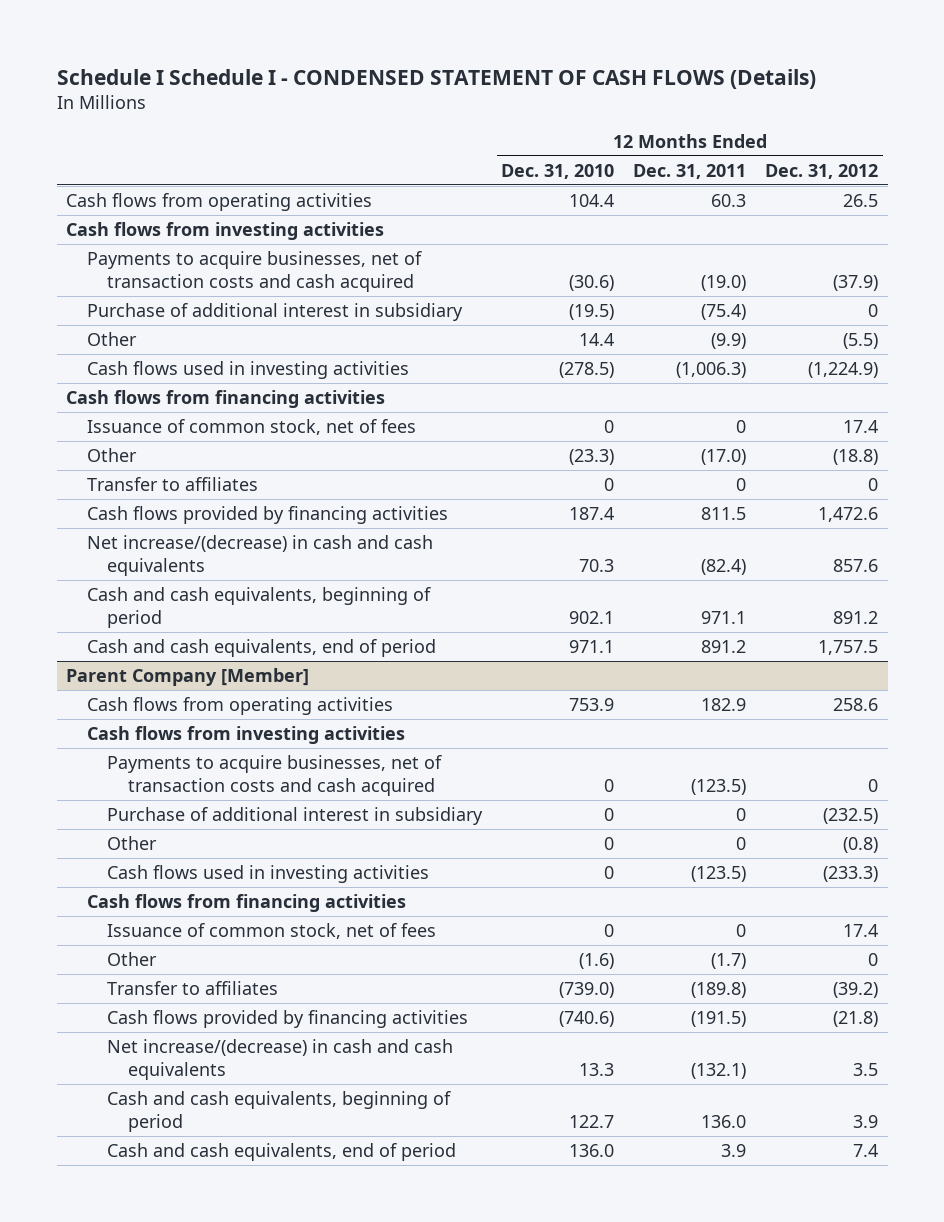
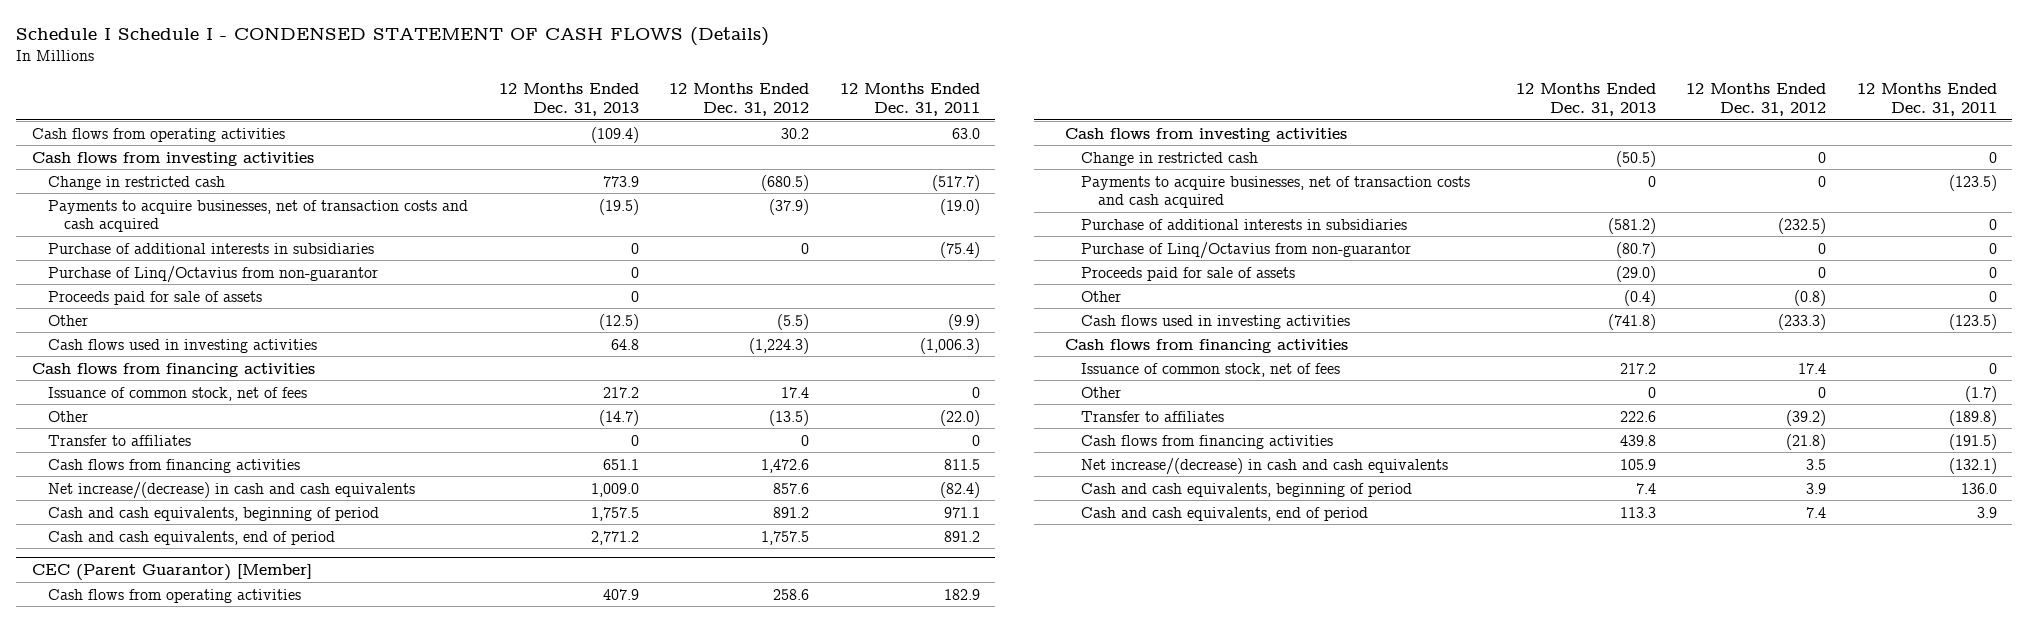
[501,163,615,179] Dec. 31, 2010 -> none
none -> [498,83,639,117] 12 Months Ended Dec. 31, 2013
[711,193,747,207] 60.3 -> [951,127,980,139] 63.0
[843,193,879,207] 26.5 -> [781,127,810,139] 30.2
none -> [47,175,225,190] Change in restricted cash
[86,302,463,321] Purchase of additional interest in subsidiary -> [47,242,374,254] Purchase of additional interests in subsidiaries
none -> [47,265,378,283] Purchase of Linq/Octavius from non-guarantor
none -> [47,290,262,305] Proceeds paid for sale of assets
[808,361,879,378] (1,224.9) -> [749,337,810,354] (1,224.3)
[701,448,747,465] (17.0) -> [939,409,980,426] (22.0)
[833,448,879,465] (18.8) -> [769,409,810,426] (13.5)
[86,505,448,524] Cash flows provided by financing activities -> [47,458,300,473] Cash flows from financing activities
[66,667,310,686] Parent Company [Member] -> none
none -> [31,563,312,581] CEC (Parent Guarantor) [Member]
none -> [1081,151,1259,166] Change in restricted cash
[107,806,484,825] Purchase of additional interest in subsidiary -> [1081,218,1408,230] Purchase of additional interests in subsidiaries
none -> [1081,241,1412,259] Purchase of Linq/Octavius from non-guarantor
none -> [1081,266,1296,281] Proceeds paid for sale of assets
[107,1009,469,1028] Cash flows provided by financing activities -> [1081,434,1334,449] Cash flows from financing activities

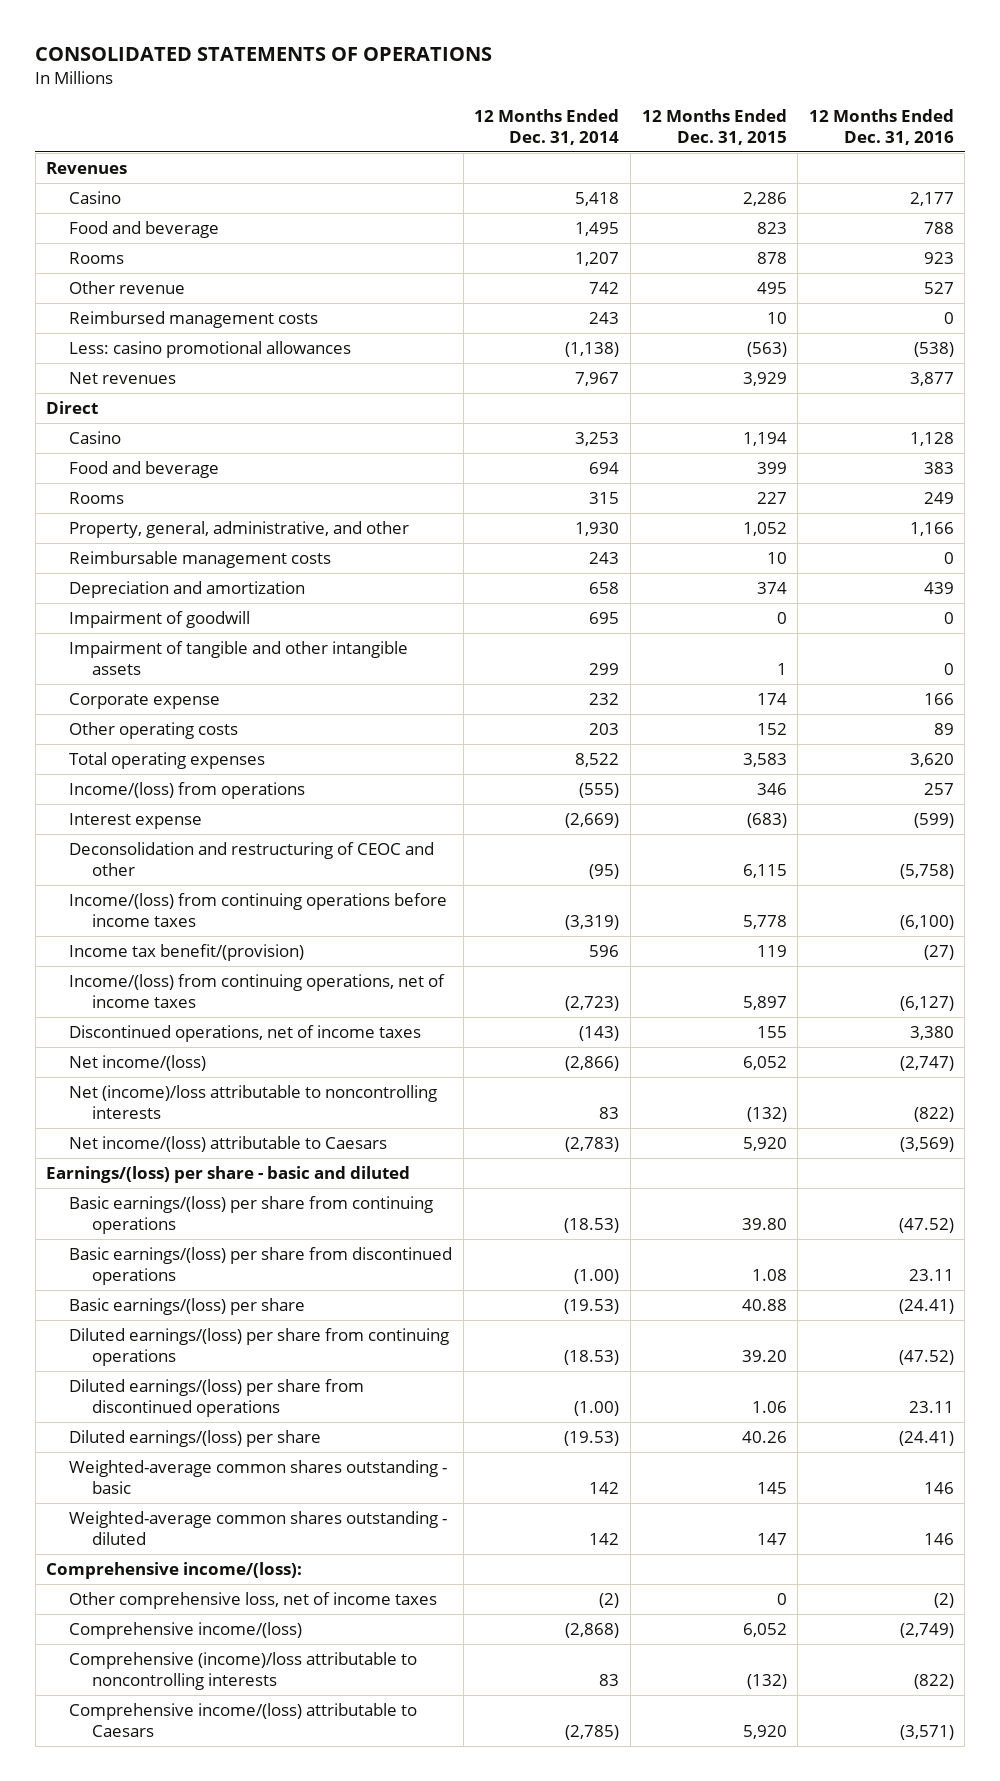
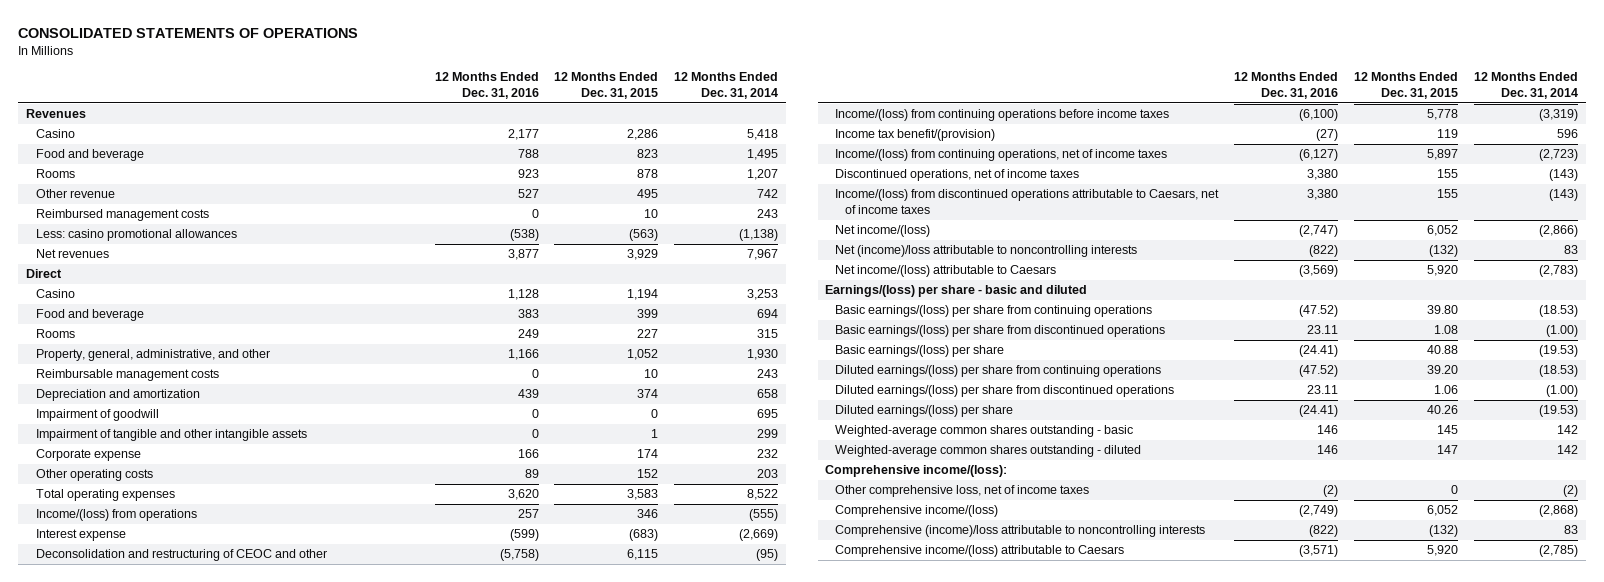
none -> [835,189,1220,215] Income/(loss) from discontinued operations attributable to Caesars, net of income taxes

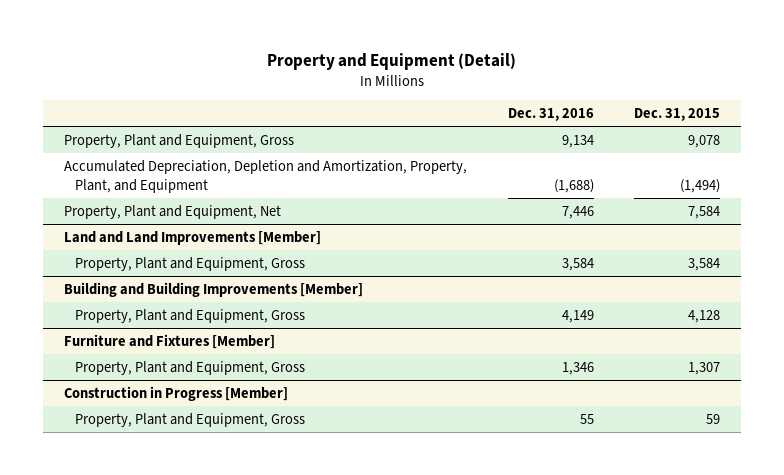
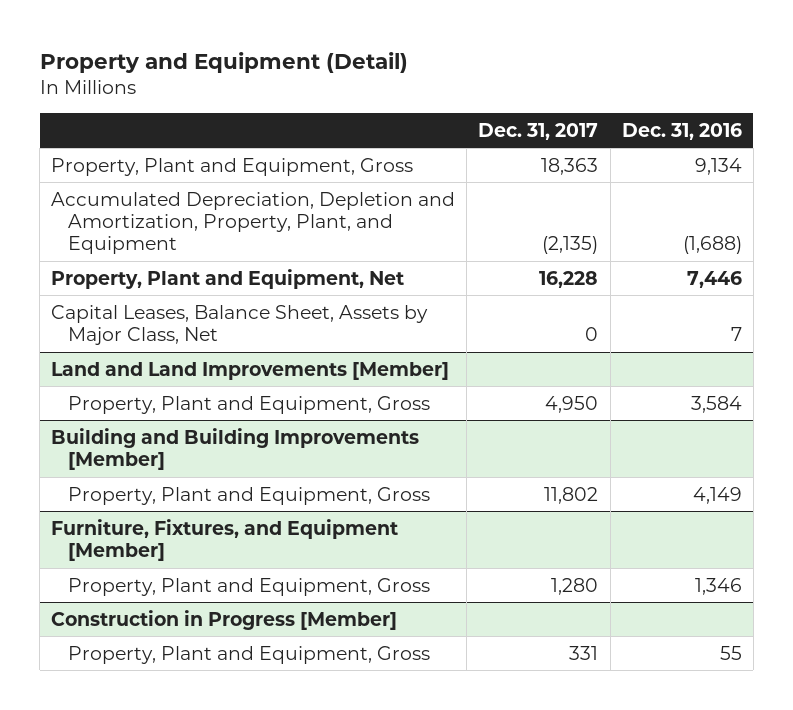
[634,108,721,122] Dec. 31, 2015 -> none
none -> [478,122,599,140] Dec. 31, 2017
none -> [51,304,429,346] Capital Leases, Balance Sheet, Assets by Major Class, Net
[63,333,275,349] Furniture and Fixtures [Member] -> [51,518,399,562] Furniture, Fixtures, and Equipment [Member]

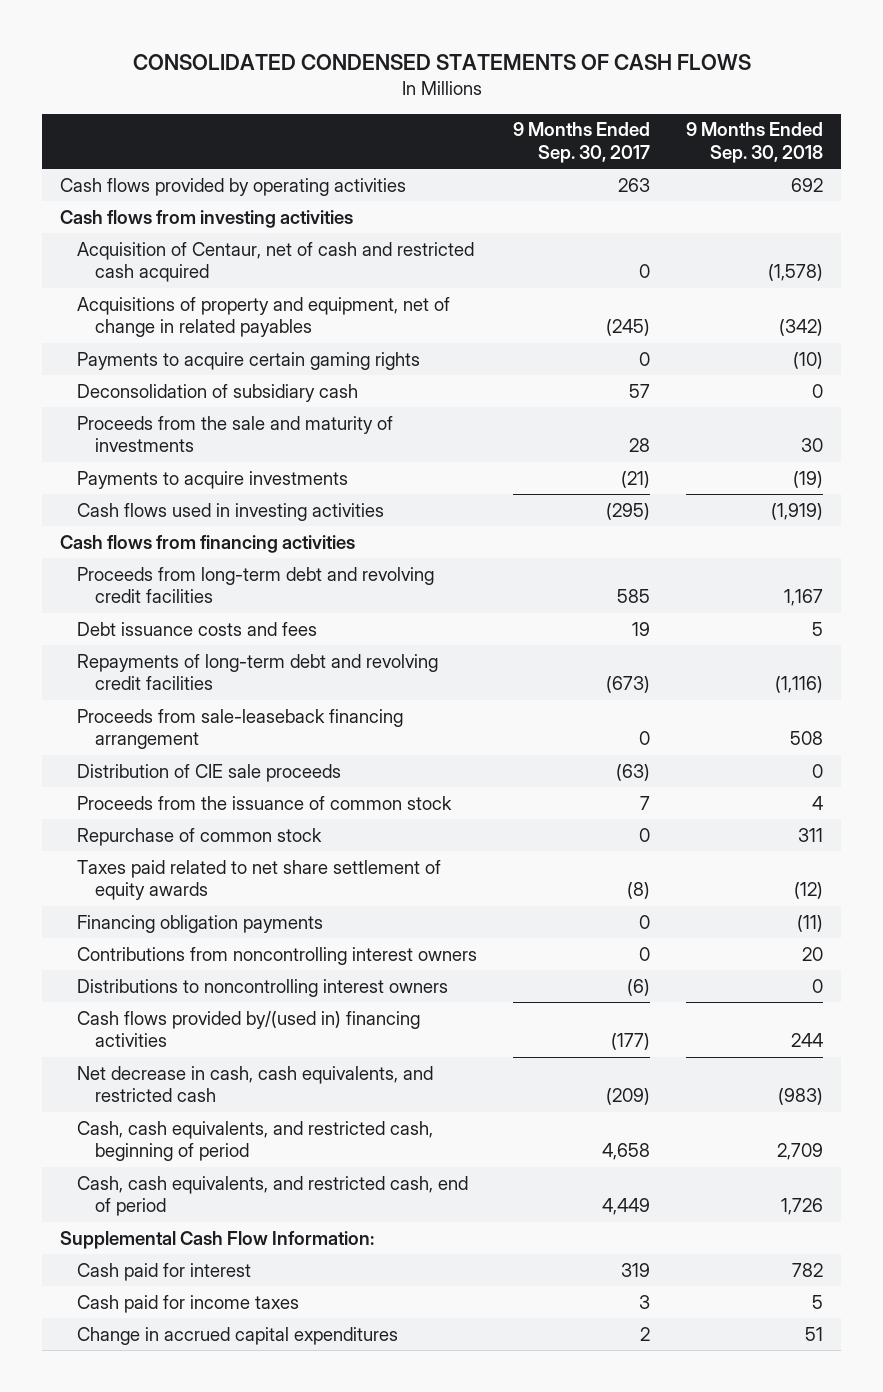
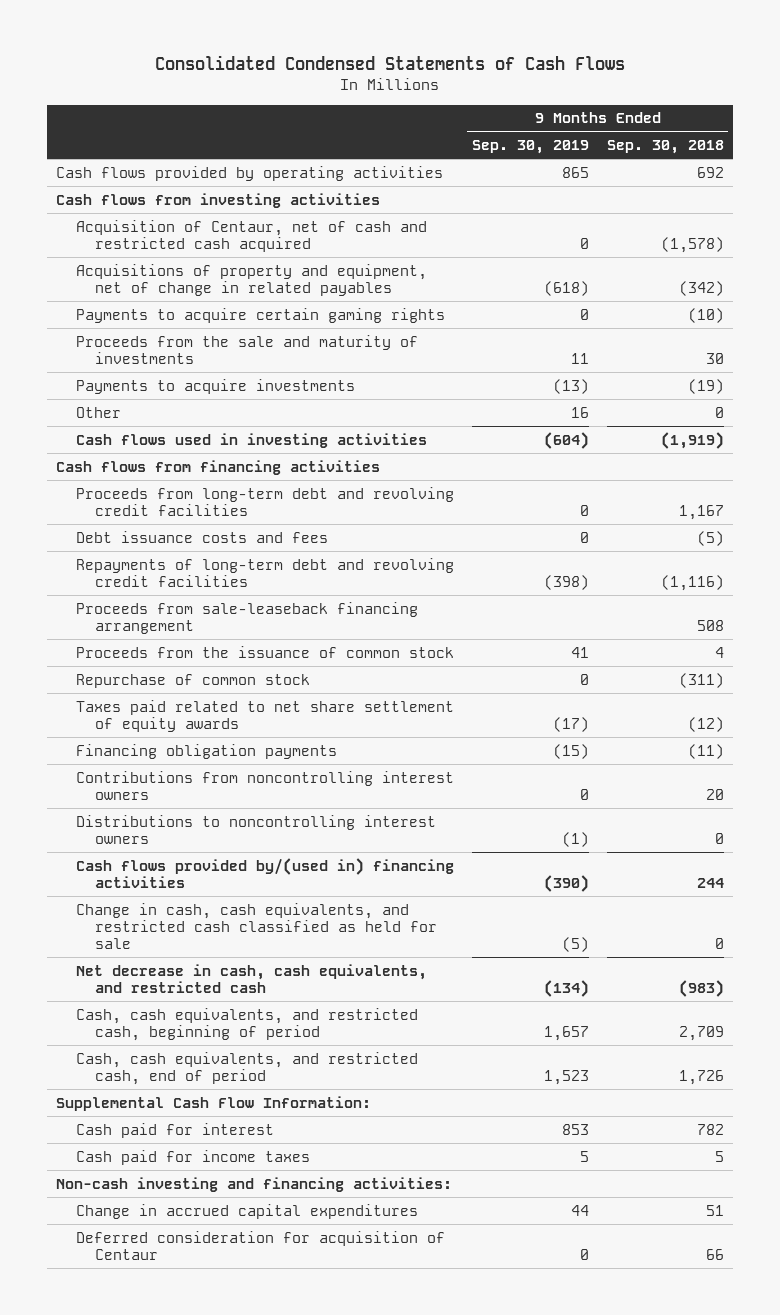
[132,54,751,71] CONSOLIDATED CONDENSED STATEMENTS OF CASH FLOWS -> [154,54,625,70] Consolidated Condensed Statements of Cash Flows
[513,122,651,163] 9 Months Ended Sep. 30, 2017 -> none
none -> [471,140,589,155] Sep. 30, 2019
[77,383,359,402] Deconsolidation of subsidiary cash -> none
none -> [75,406,121,418] Other
[812,621,824,636] 5 -> [696,530,724,546] (5)
[77,763,342,782] Distribution of CIE sale proceeds -> none
[798,827,824,842] 311 -> [678,672,724,688] (311)
none -> [75,902,438,949] Change in cash, cash equivalents, and restricted cash classified as held for sale
none -> [56,1176,453,1192] Non-cash investing and financing activities:
none -> [75,1230,445,1260] Deferred consideration for acquisition of Centaur

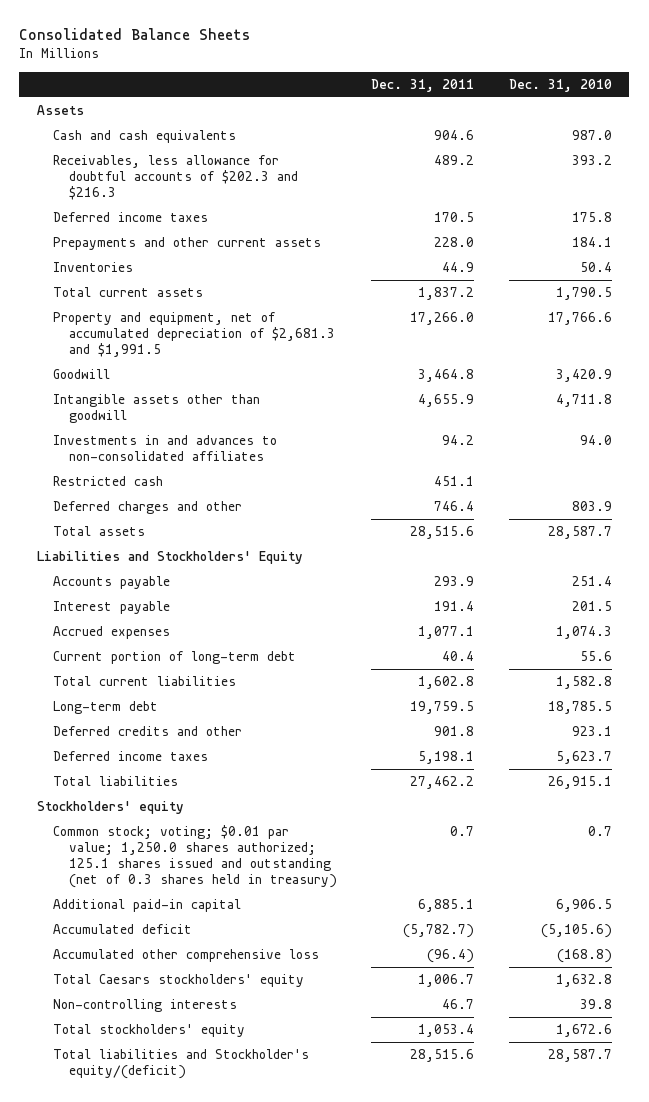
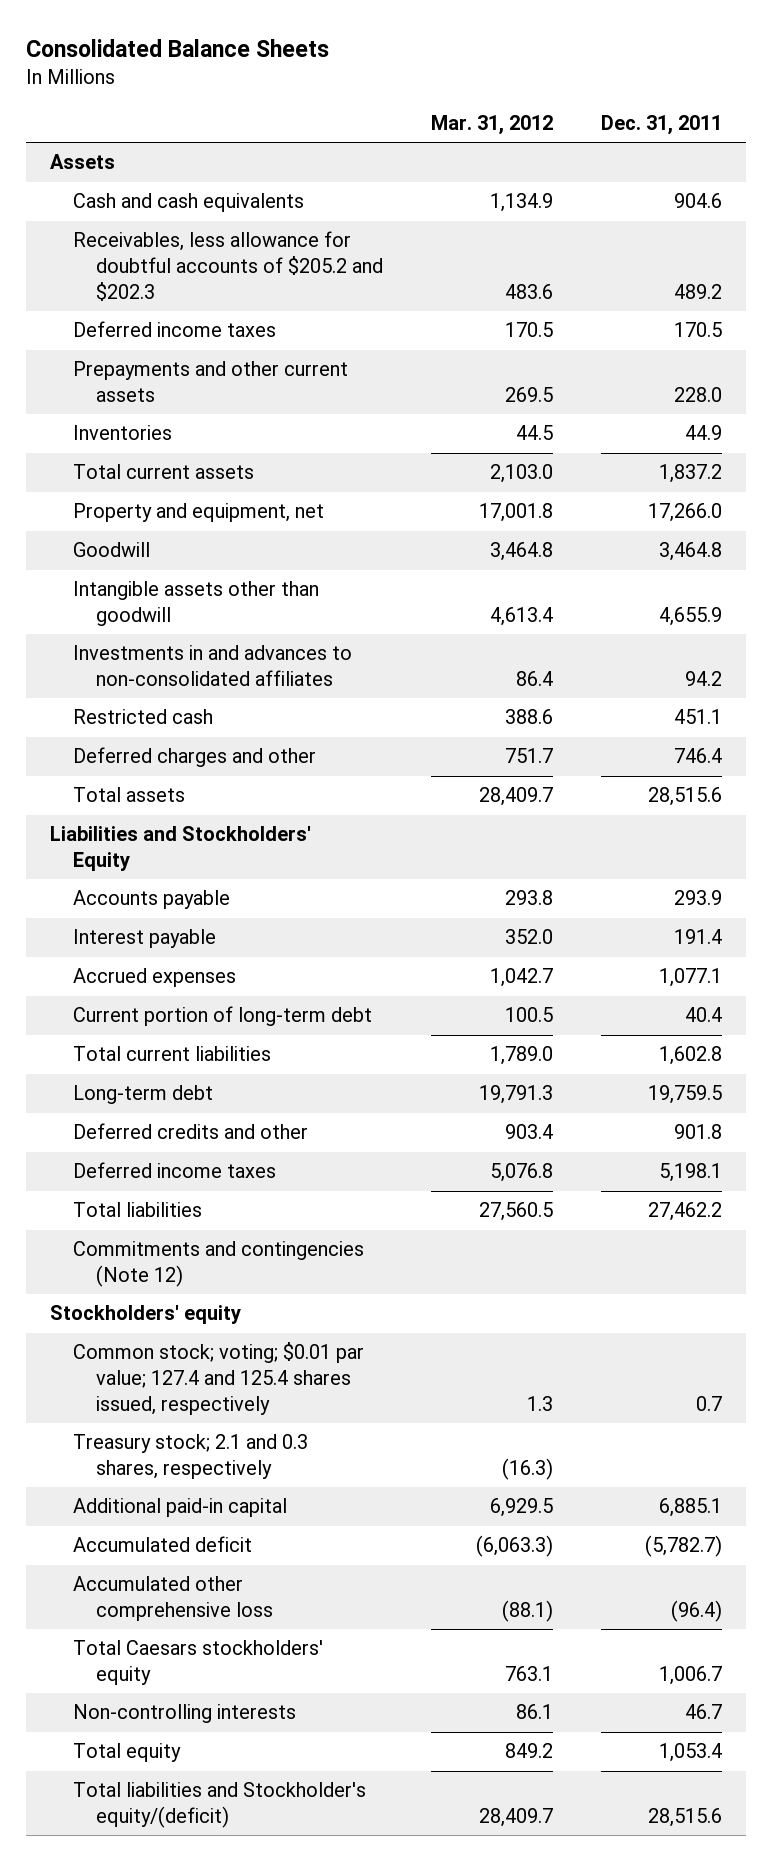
[509,79,613,93] Dec. 31, 2010 -> none
none -> [430,114,553,135] Mar. 31, 2012
[52,155,298,201] Receivables, less allowance for doubtful accounts of $202.3 and $216.3 -> [72,231,383,301] Receivables, less allowance for doubtful accounts of $205.2 and $202.3
[52,312,335,358] Property and equipment, net of accumulated depreciation of $2,681.3 and $1,991.5 -> [72,503,324,523] Property and equipment, net
none -> [72,1241,364,1288] Commitments and contingencies (Note 12)
[52,825,337,889] Common stock; voting; $0.01 par value; 1,250.0 shares authorized; 125.1 shares issued and outstanding (net of 0.3 shares held in treasury) -> [72,1342,364,1415] Common stock; voting; $0.01 par value; 127.4 and 125.4 shares issued, respectively
none -> [72,1434,308,1480] Treasury stock; 2.1 and 0.3 shares, respectively
[52,1024,245,1038] Total stockholders' equity -> [72,1743,181,1763] Total equity

